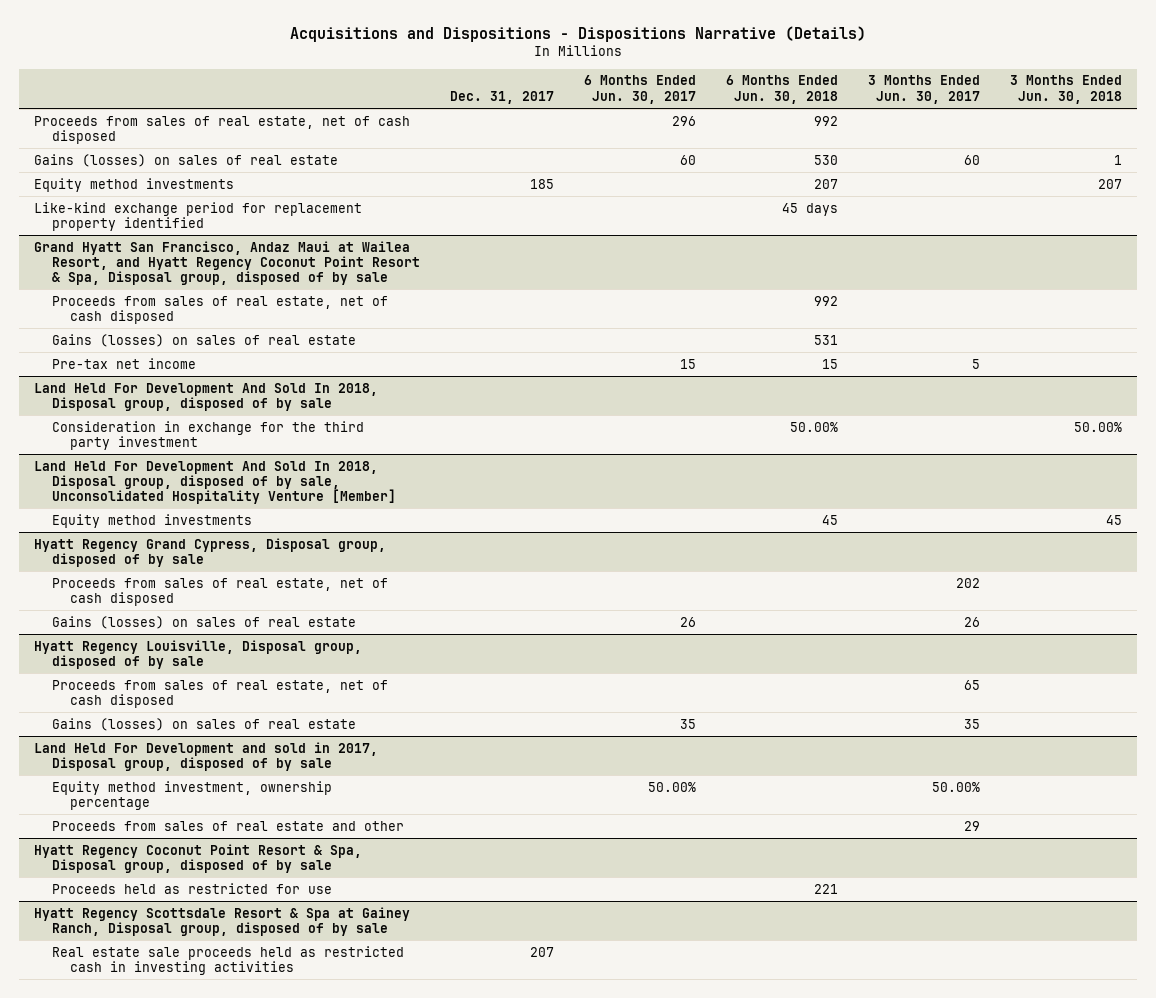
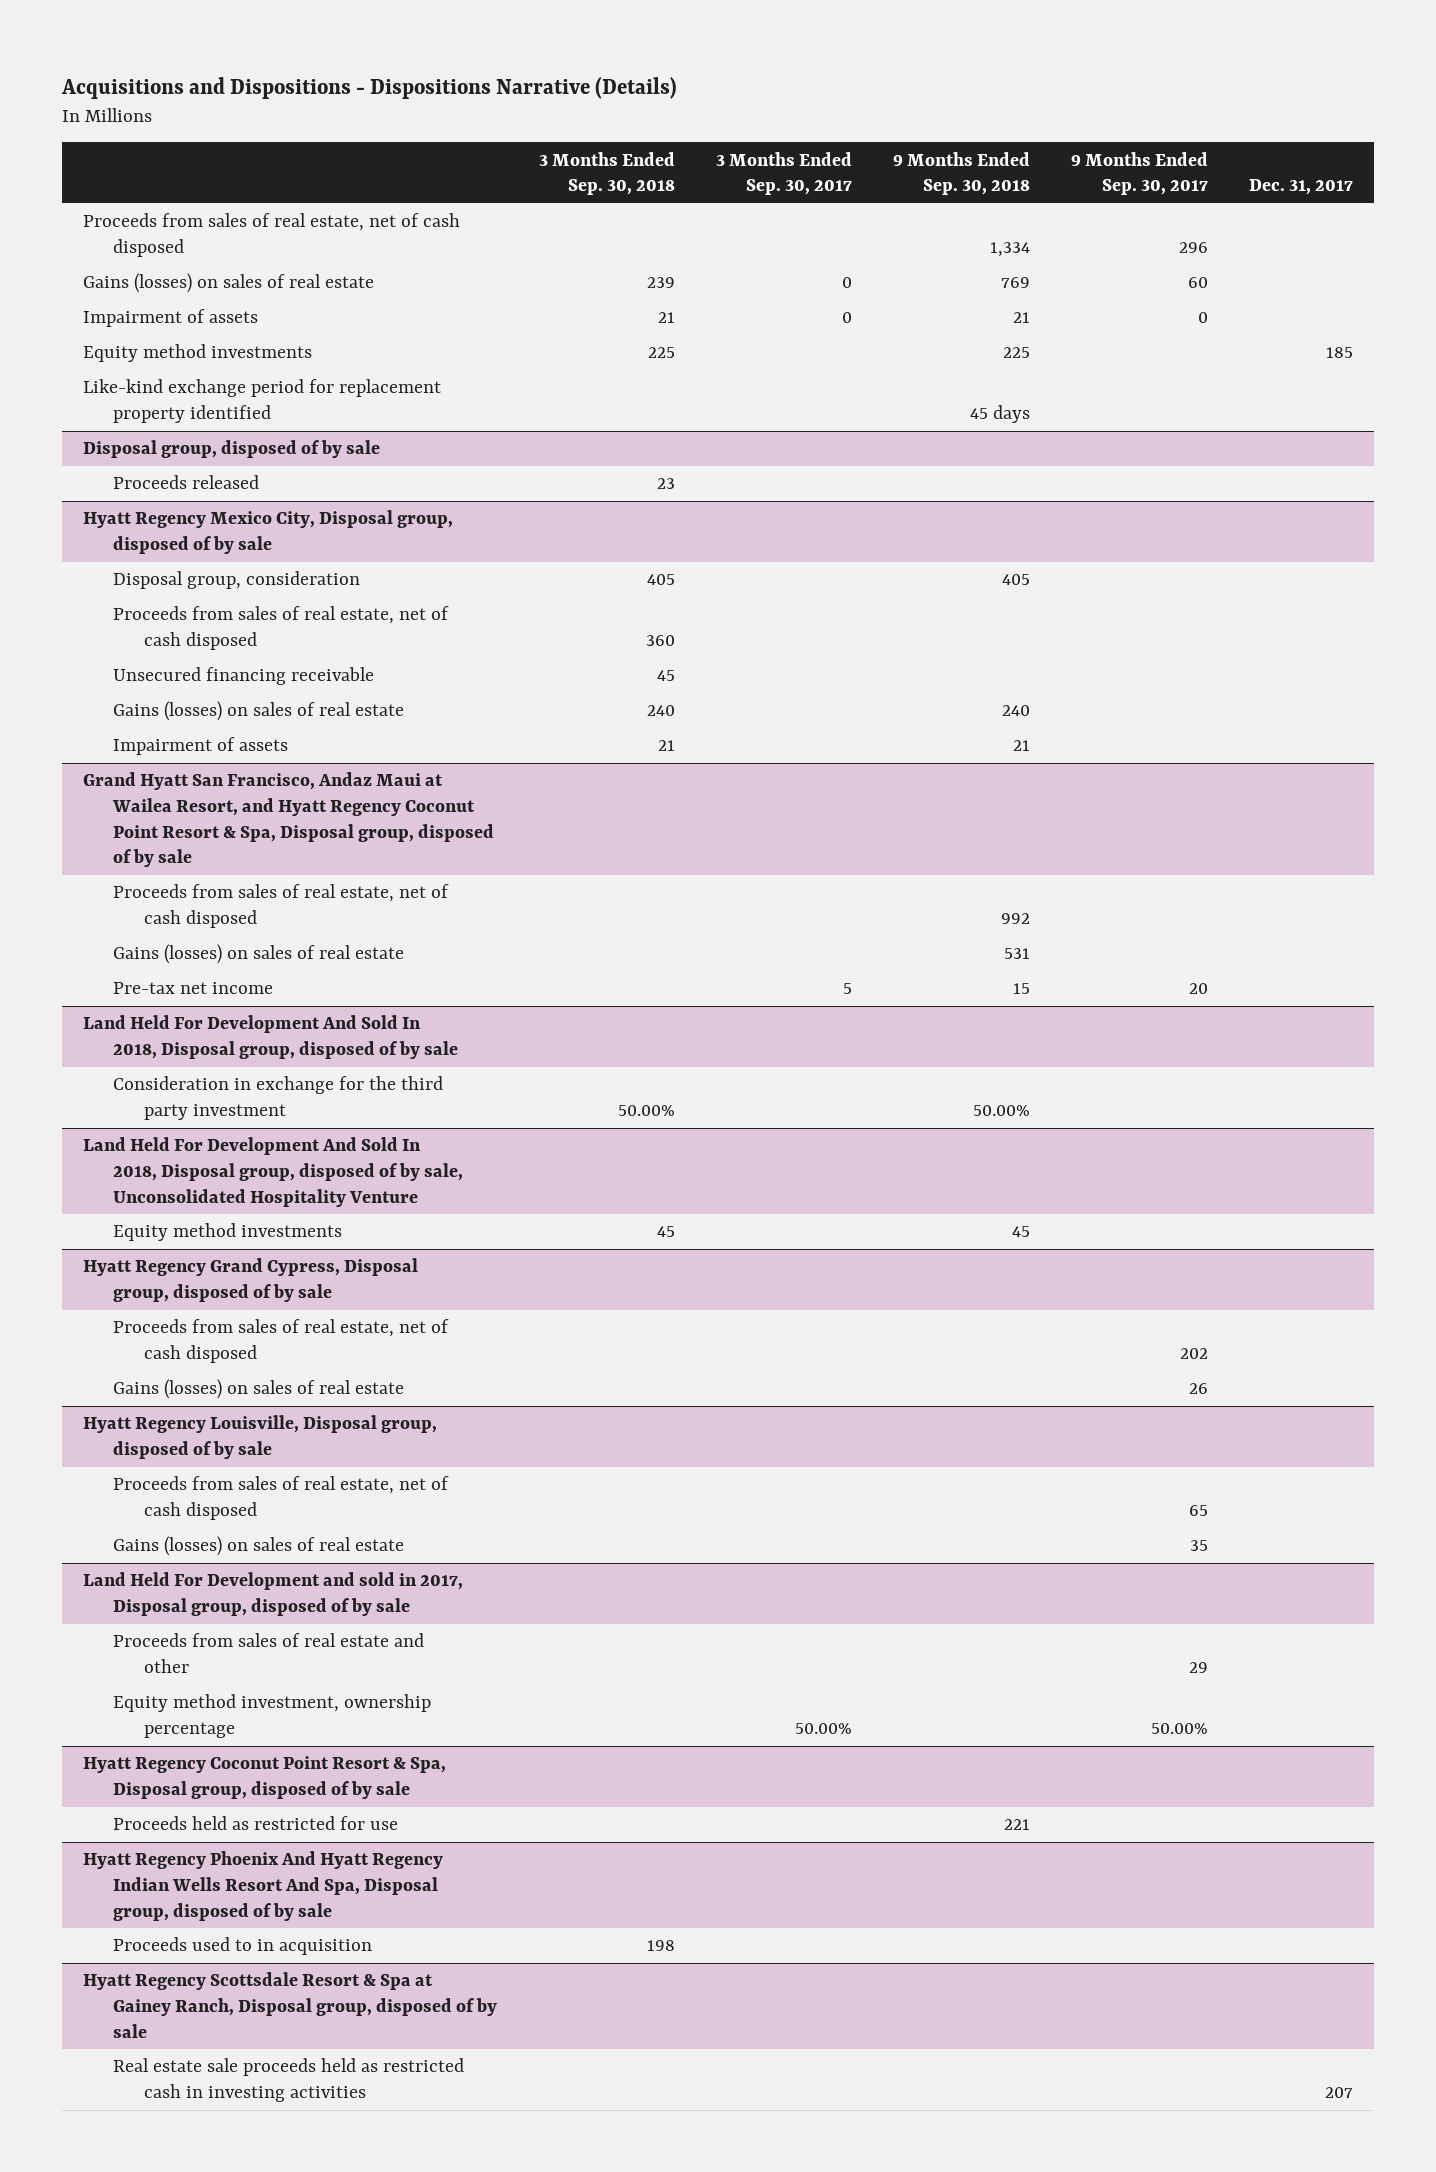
[583,75,696,104] 6 Months Ended Jun. 30, 2017 -> none
[726,75,839,104] 6 Months Ended Jun. 30, 2018 -> none
[868,75,981,104] 3 Months Ended Jun. 30, 2017 -> none
[1010,75,1123,104] 3 Months Ended Jun. 30, 2018 -> none
none -> [538,151,675,196] 3 Months Ended Sep. 30, 2018
none -> [715,151,852,196] 3 Months Ended Sep. 30, 2017
none -> [892,151,1030,196] 9 Months Ended Sep. 30, 2018
none -> [1071,151,1209,196] 9 Months Ended Sep. 30, 2017
none -> [82,309,258,328] Impairment of assets
none -> [82,440,380,459] Disposal group, disposed of by sale
none -> [113,475,260,490] Proceeds released
none -> [82,510,453,554] Hyatt Regency Mexico City, Disposal group, disposed of by sale
none -> [113,571,361,590] Disposal group, consideration
none -> [113,606,450,650] Proceeds from sales of real estate, net of cash disposed
none -> [113,667,375,686] Unsecured financing receivable
none -> [113,701,405,722] Gains (losses) on sales of real estate
none -> [113,737,289,756] Impairment of assets
[34,460,396,505] Land Held For Development And Sold In 2018, Disposal group, disposed of by sale, Unconsolidated Hospitality Venture [Member] -> [82,1137,464,1207] Land Held For Development And Sold In 2018, Disposal group, disposed of by sale, Unconsolidated Hospitality Venture
[51,780,332,810] Equity method investment, ownership percentage -> [113,1694,432,1738] Equity method investment, ownership percentage
none -> [82,1851,443,1921] Hyatt Regency Phoenix And Hyatt Regency Indian Wells Resort And Spa, Disposal group, disposed of by sale
none -> [113,1937,373,1956] Proceeds used to in acquisition

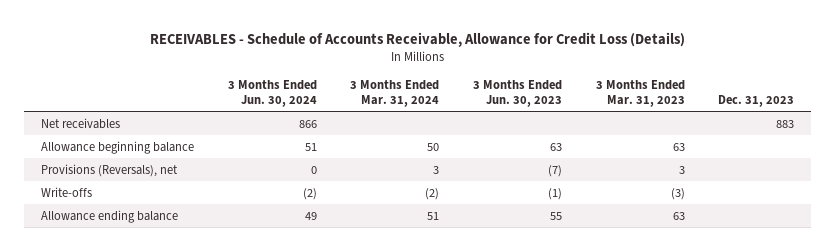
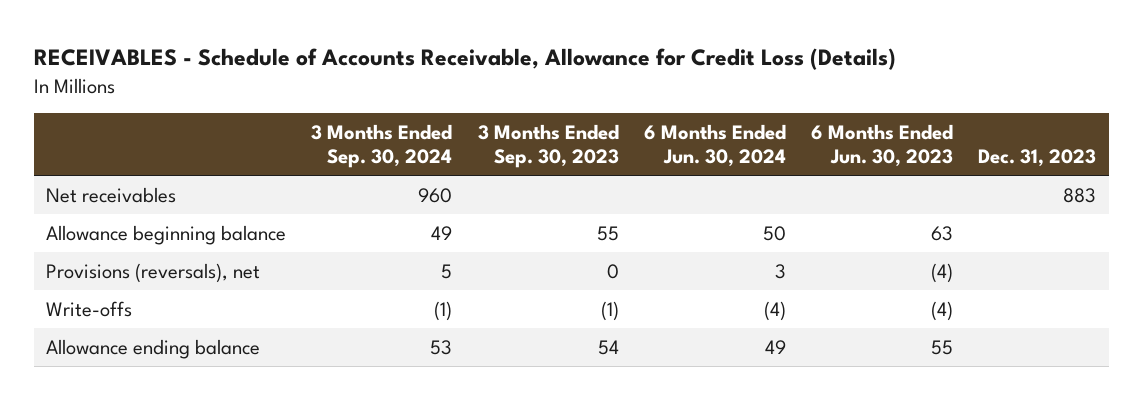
[227,80,317,108] 3 Months Ended Jun. 30, 2024 -> none
[350,80,440,108] 3 Months Ended Mar. 31, 2024 -> none
[473,80,563,108] 3 Months Ended Jun. 30, 2023 -> none
[595,80,685,108] 3 Months Ended Mar. 31, 2023 -> none
none -> [311,123,453,169] 3 Months Ended Sep. 30, 2024
none -> [477,123,619,169] 3 Months Ended Sep. 30, 2023
none -> [643,123,786,168] 6 Months Ended Jun. 30, 2024
none -> [810,123,953,168] 6 Months Ended Jun. 30, 2023
[41,163,179,177] Provisions (Reversals), net -> [46,262,261,283] Provisions (reversals), net

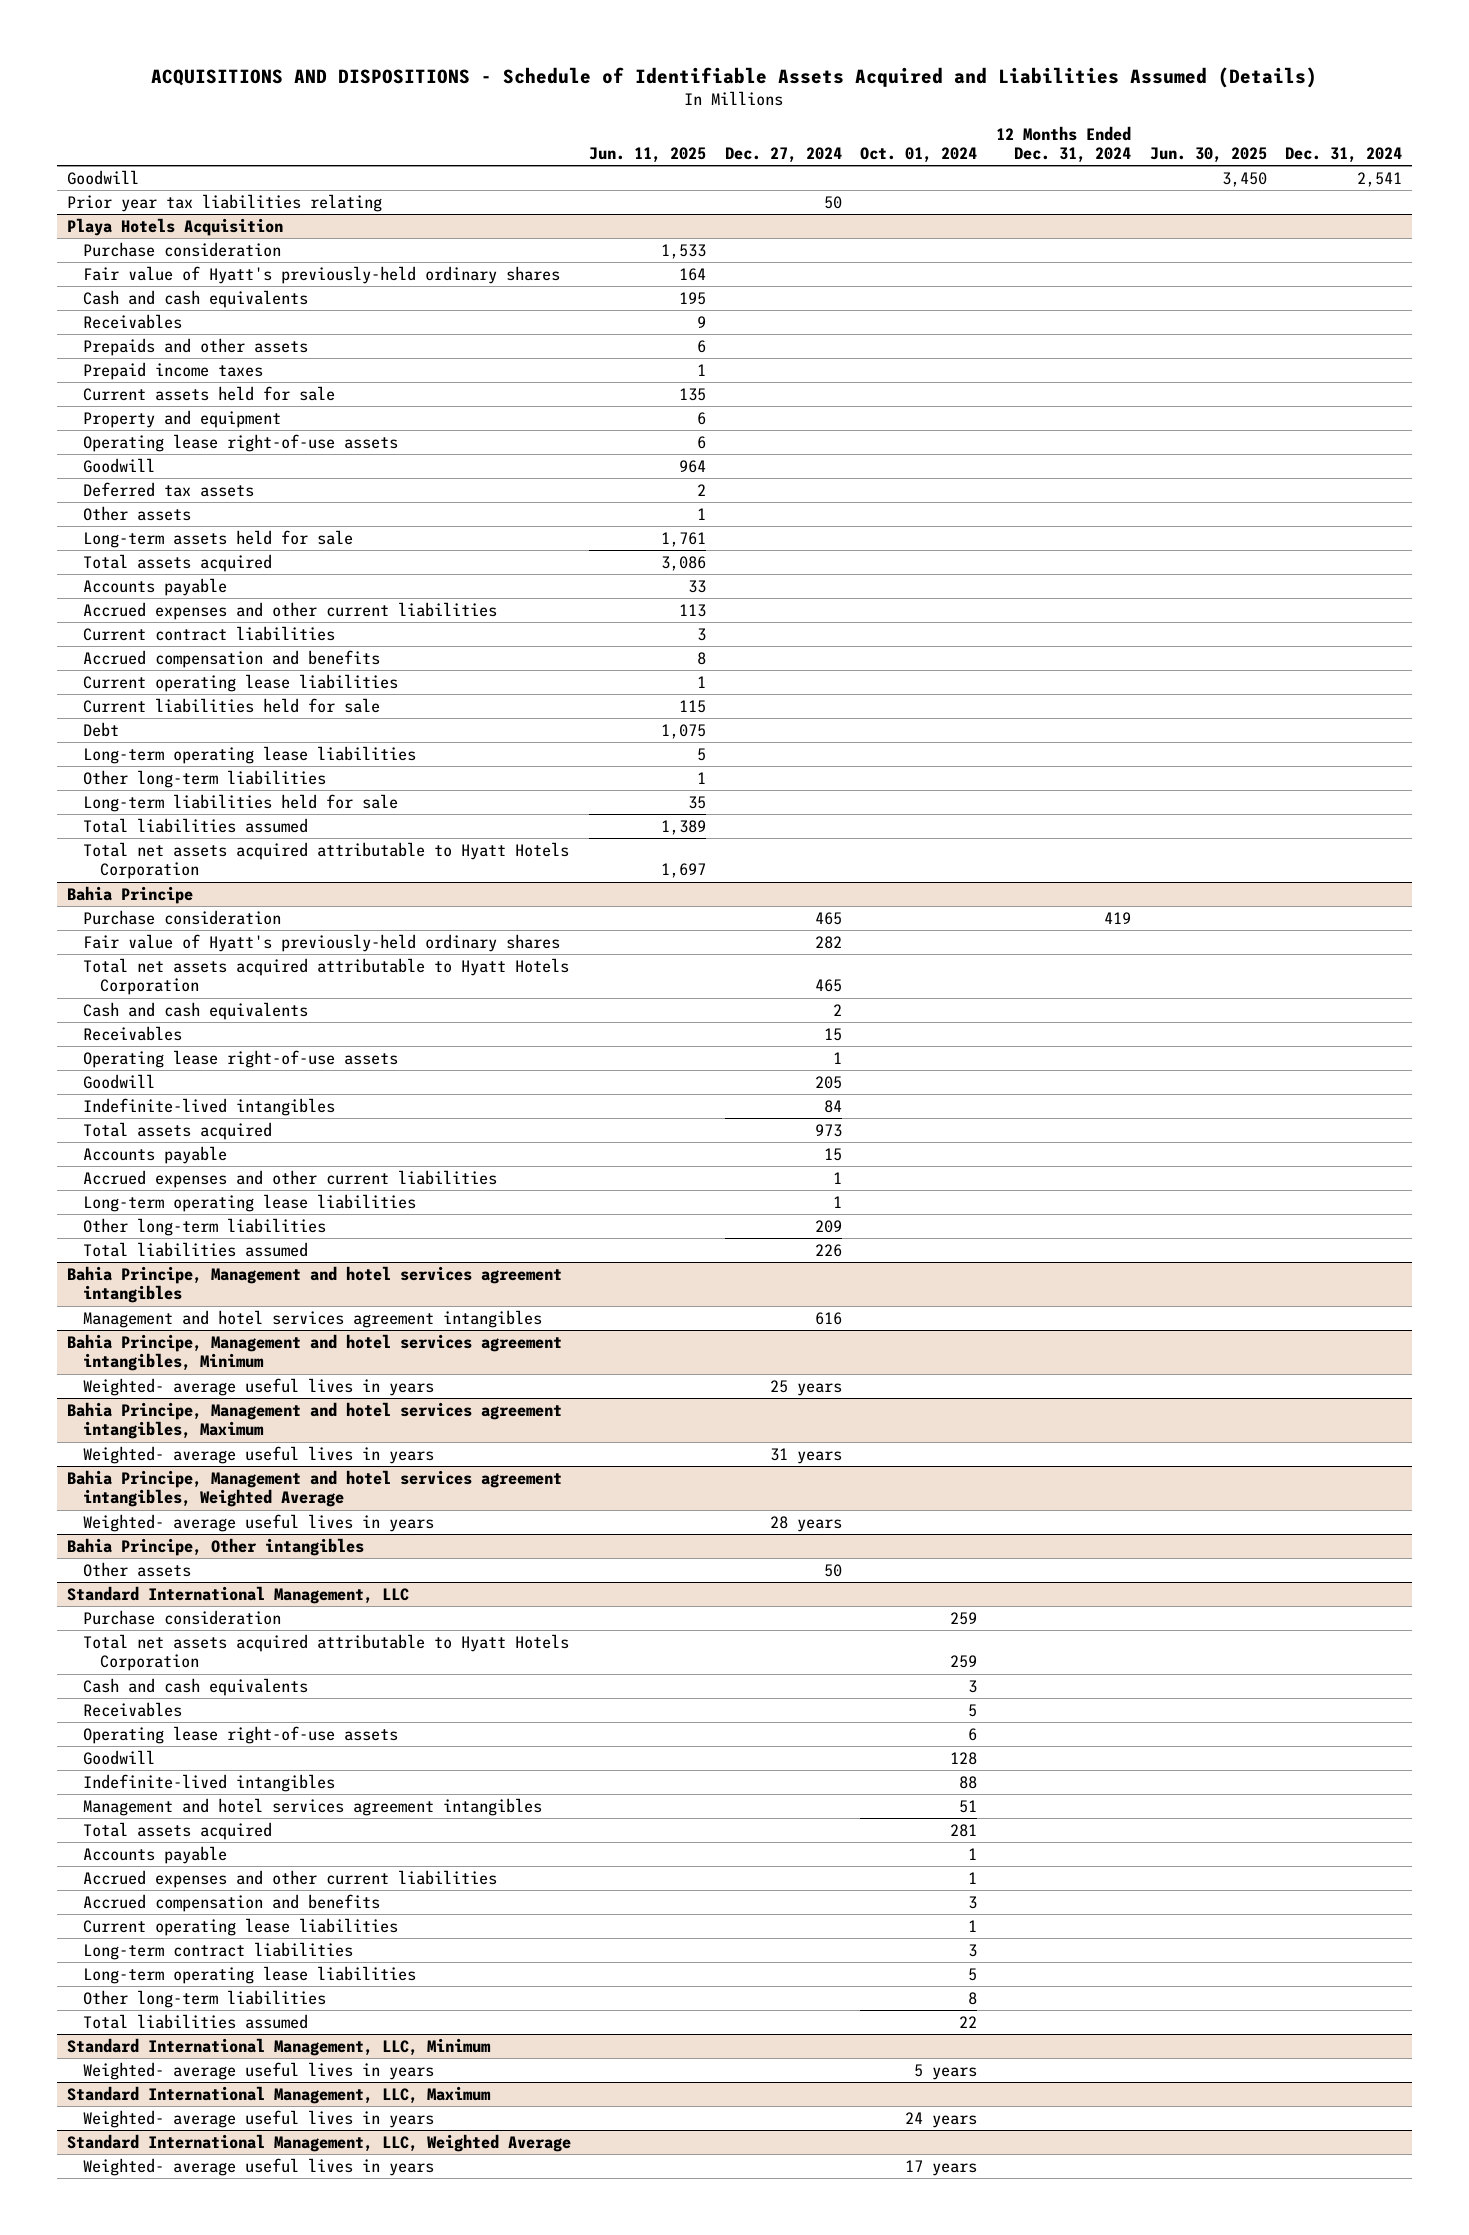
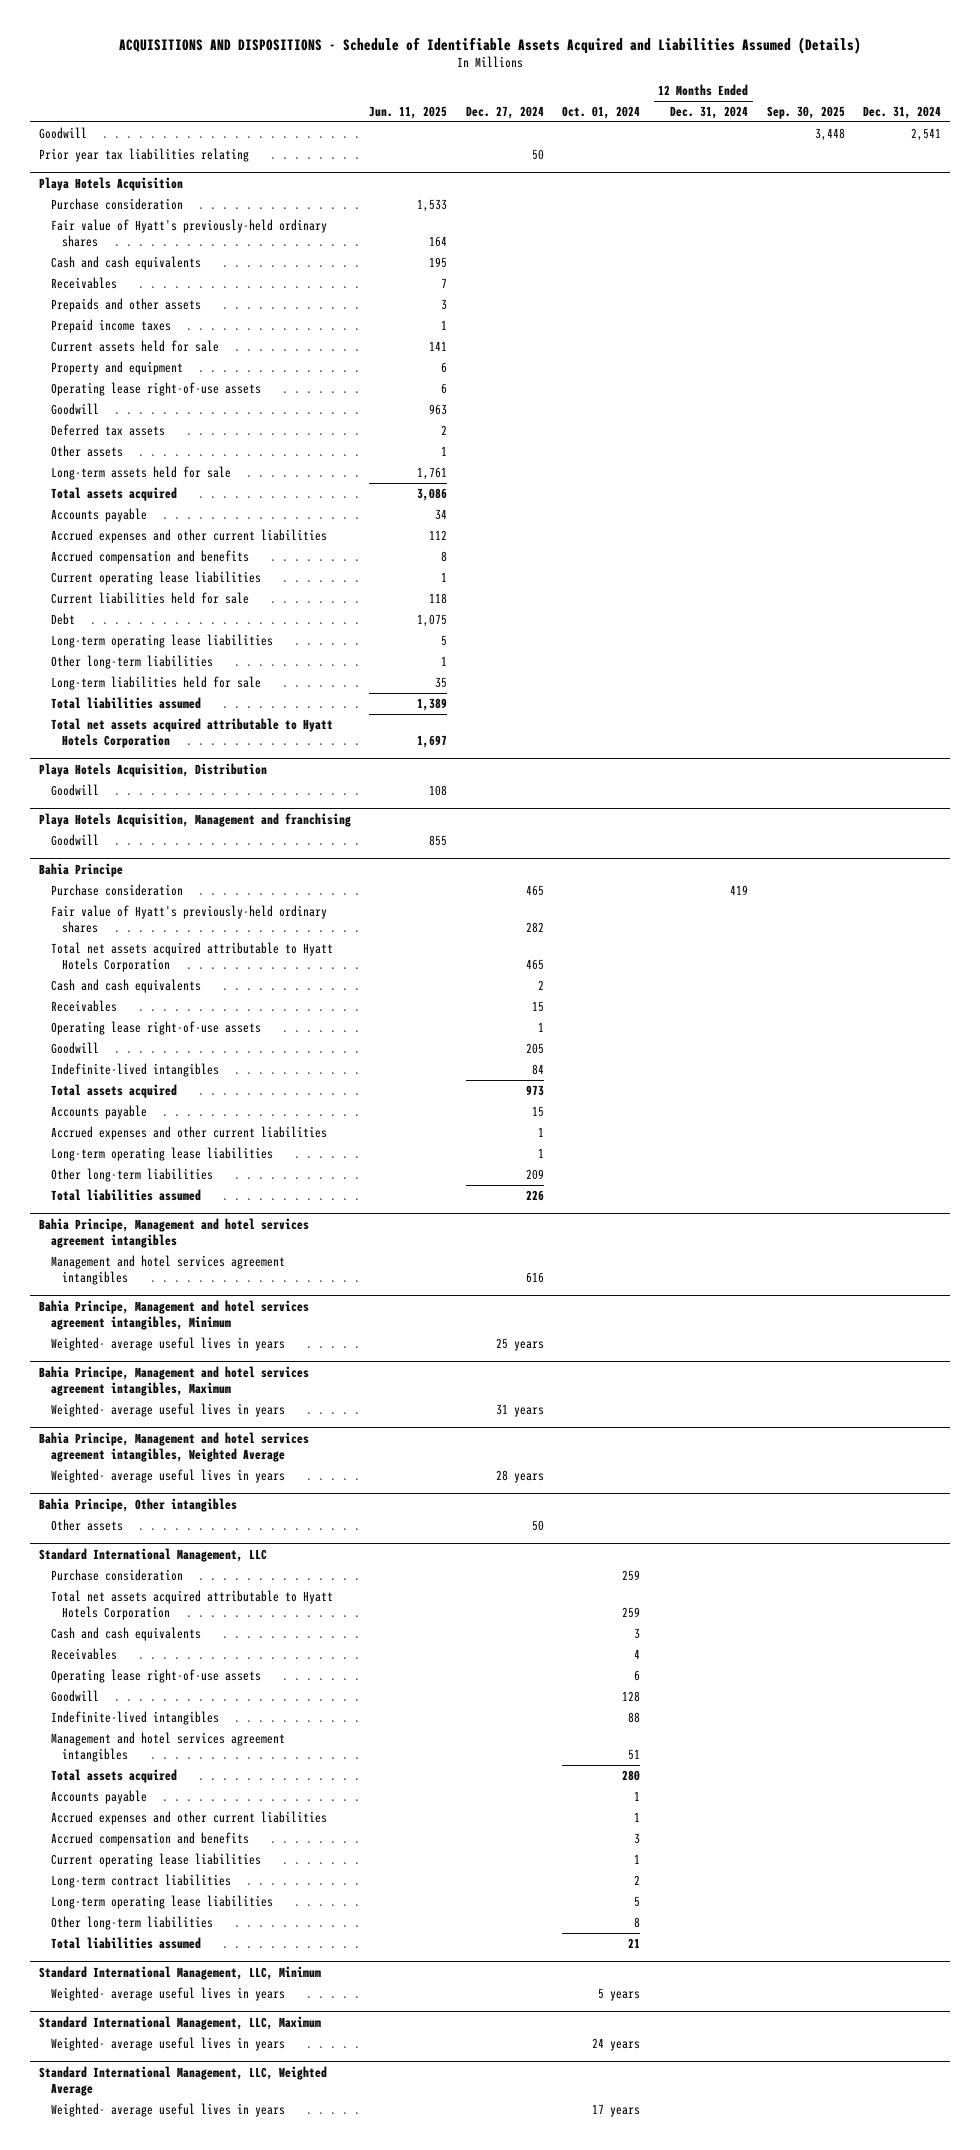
[1149,147,1267,164] Jun. 30, 2025 -> none
none -> [766,105,845,119] Sep. 30, 2025
[697,315,707,328] 9 -> [441,277,448,288] 7
[697,339,707,353] 6 -> [441,298,448,310] 3
[679,387,707,401] 135 -> [429,340,448,351] 141
[679,459,707,473] 964 -> [429,403,448,415] 963
[83,625,336,641] Current contract liabilities -> none
[688,579,707,593] 33 -> [435,508,448,520] 34
[679,603,707,617] 113 -> [429,529,448,540] 112
[679,699,707,713] 115 -> [429,592,448,604] 118
none -> [38,762,267,777] Playa Hotels Acquisition, Distribution
none -> [50,783,99,796] Goodwill
none -> [38,812,351,827] Playa Hotels Acquisition, Management and franchising
none -> [50,833,99,846] Goodwill
[968,1703,978,1717] 5 -> [633,1648,640,1659] 4
[950,1823,978,1837] 281 -> [621,1769,640,1781] 280
[968,1943,978,1957] 3 -> [633,1874,640,1885] 2
[959,2015,978,2028] 22 -> [627,1937,640,1948] 21

